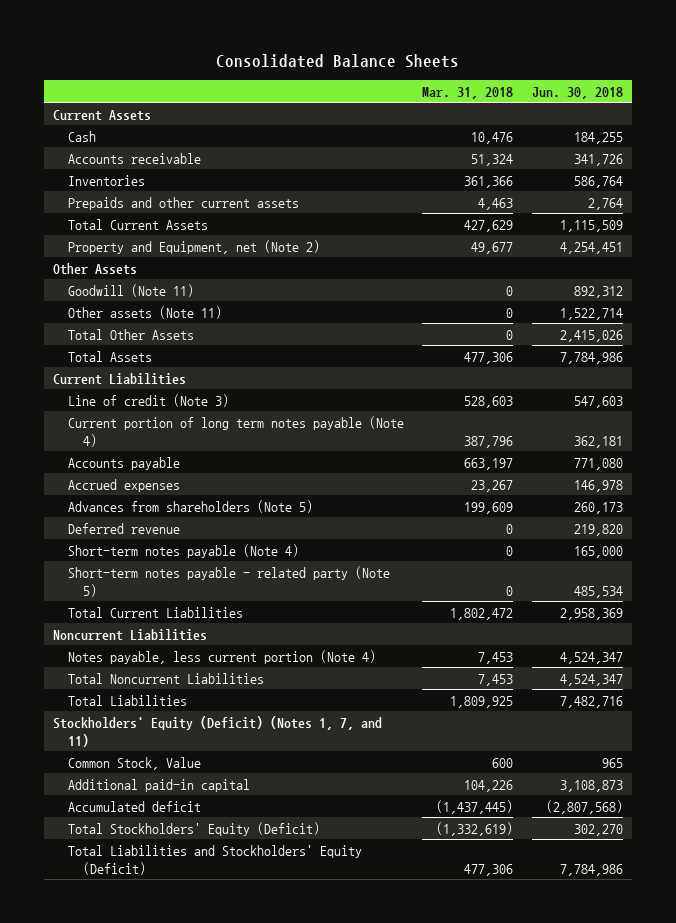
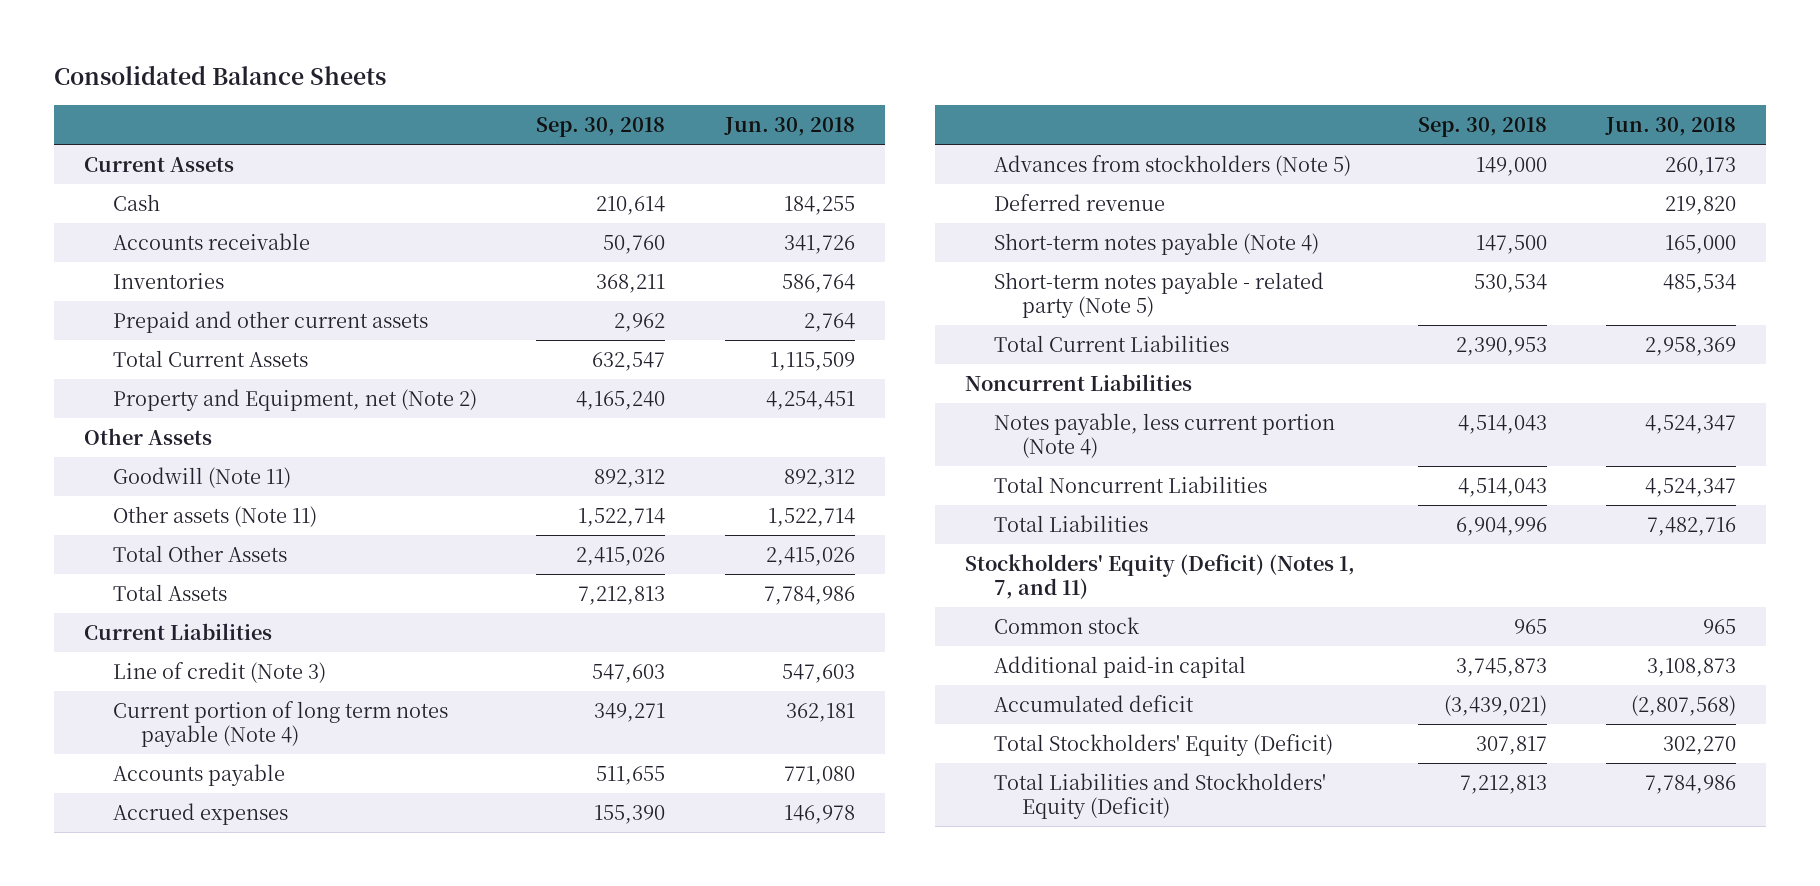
[422,86,514,99] Mar. 31, 2018 -> none
none -> [536,117,666,138] Sep. 30, 2018
[67,196,299,210] Prepaids and other current assets -> [112,310,428,333] Prepaid and other current assets
[67,499,313,513] Advances from shareholders (Note 5) -> [993,154,1351,176] Advances from stockholders (Note 5)
[67,756,201,770] Common Stock, Value -> [993,616,1140,634] Common stock

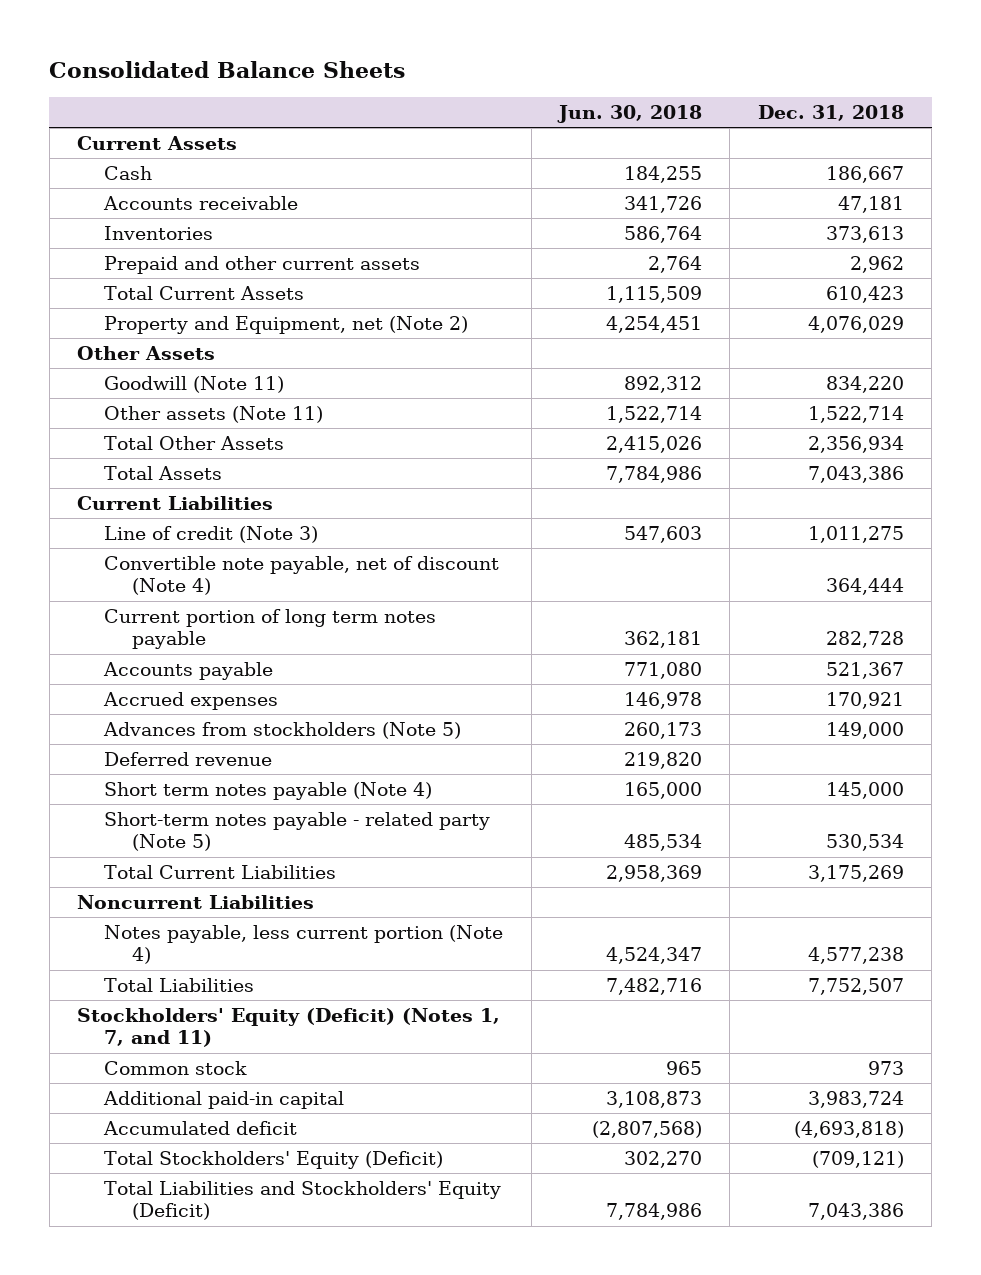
[536,117,666,138] Sep. 30, 2018 -> none
none -> [757,105,904,122] Dec. 31, 2018
none -> [104,555,500,596] Convertible note payable, net of discount (Note 4)
[112,700,448,748] Current portion of long term notes payable (Note 4) -> [104,608,437,650] Current portion of long term notes payable
[993,232,1319,255] Short-term notes payable (Note 4) -> [104,781,433,800] Short term notes payable (Note 4)
[993,475,1267,493] Total Noncurrent Liabilities -> none

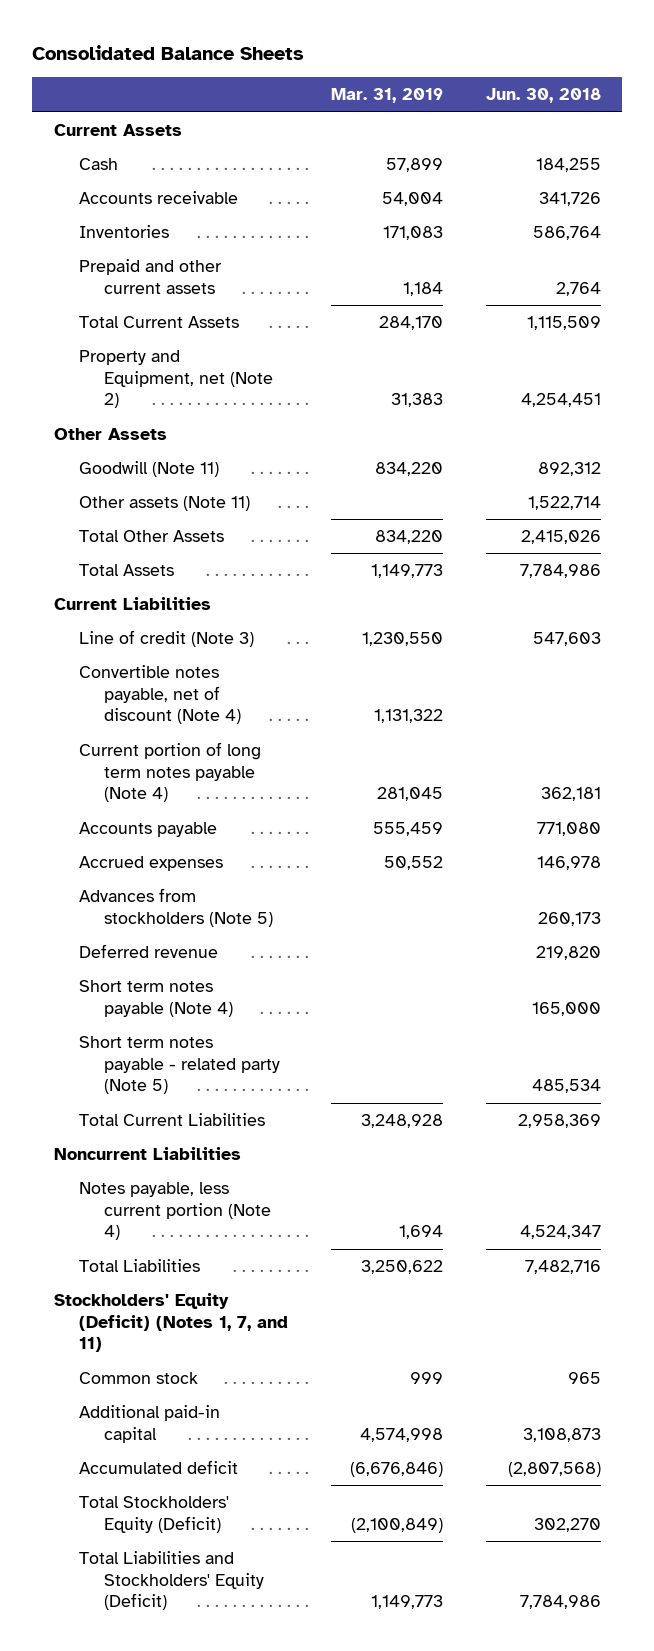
[757,105,904,122] Dec. 31, 2018 -> none
none -> [330,88,443,104] Mar. 31, 2019
[104,555,500,596] Convertible note payable, net of discount (Note 4) -> [78,665,242,725] Convertible notes payable, net of discount (Note 4)
[104,608,437,650] Current portion of long term notes payable -> [78,742,261,803] Current portion of long term notes payable (Note 4)
[104,811,491,852] Short-term notes payable - related party (Note 5) -> [78,1036,281,1095] Short term notes payable - related party (Note 5)

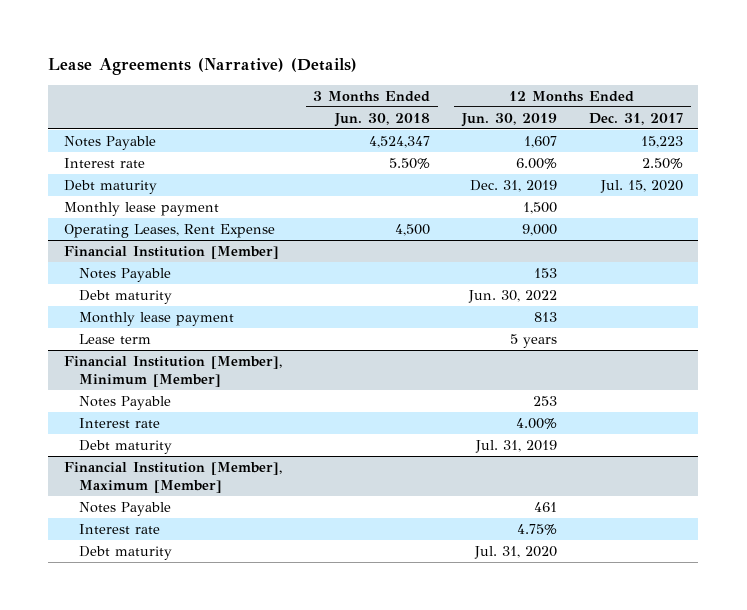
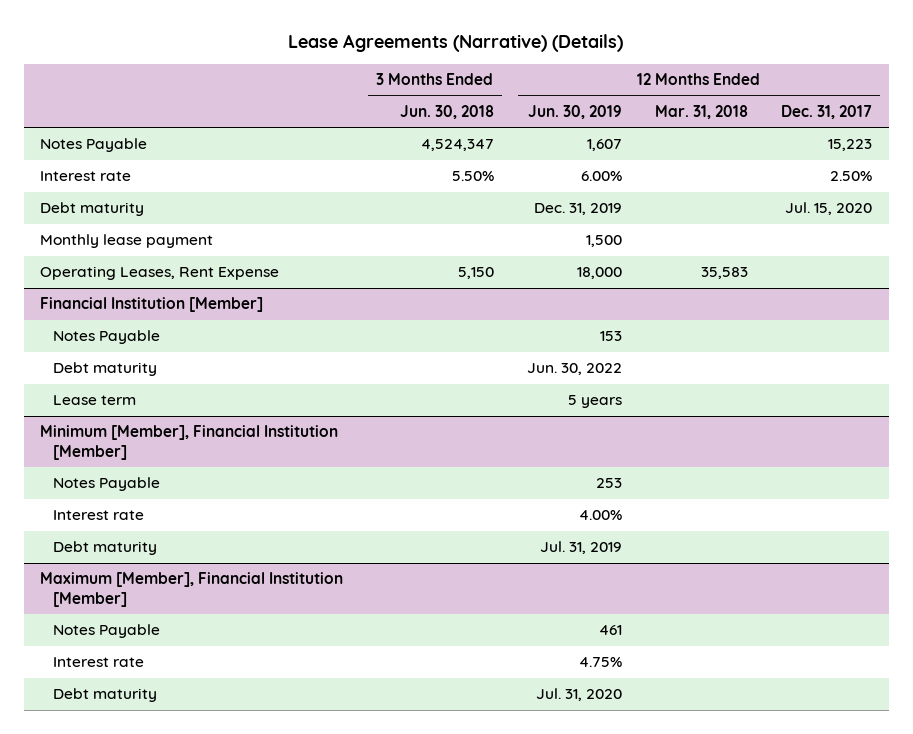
none -> [654,104,748,119] Mar. 31, 2018
[395,223,431,236] 4,500 -> [457,267,494,280] 5,150
[522,223,558,236] 9,000 -> [576,267,622,280] 18,000
[78,311,234,326] Monthly lease payment -> none
[63,355,282,388] Financial Institution [Member], Minimum [Member] -> [40,425,339,461] Minimum [Member], Financial Institution [Member]
[63,461,282,494] Financial Institution [Member], Maximum [Member] -> [40,572,344,608] Maximum [Member], Financial Institution [Member]

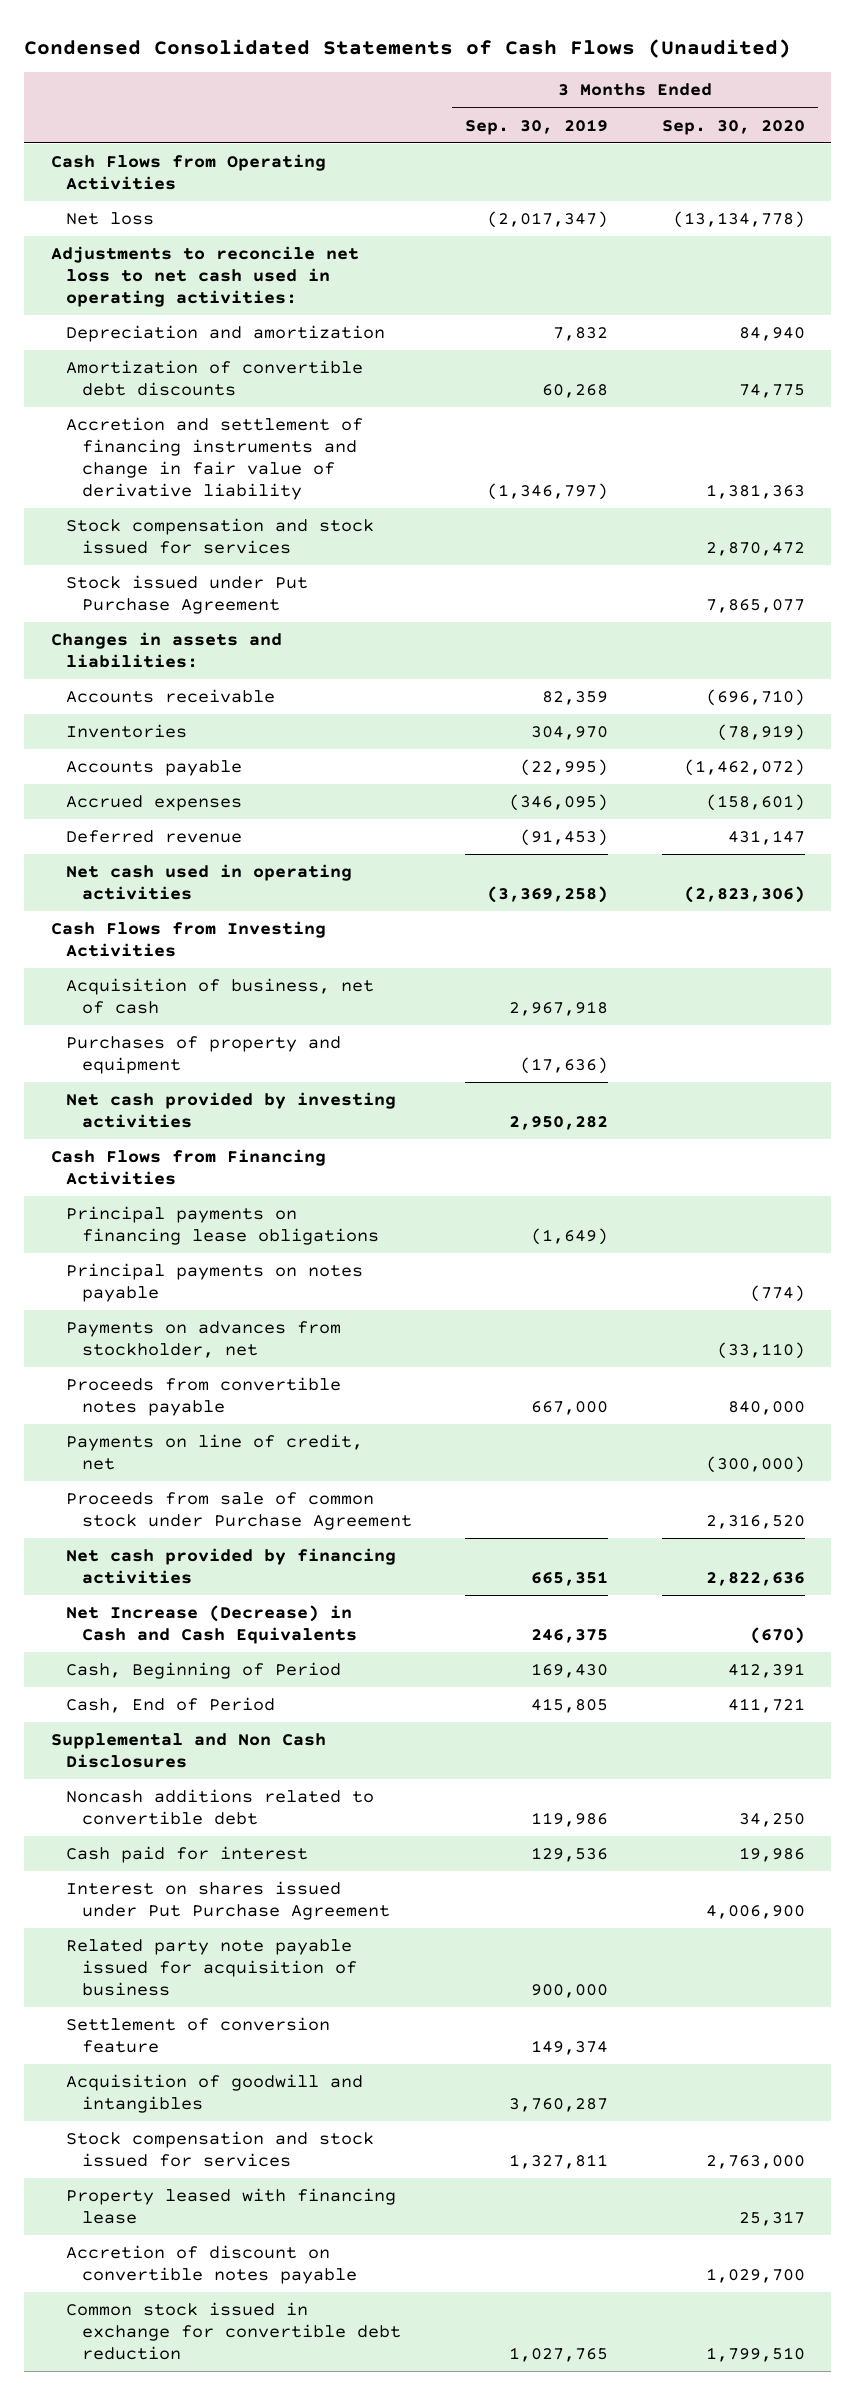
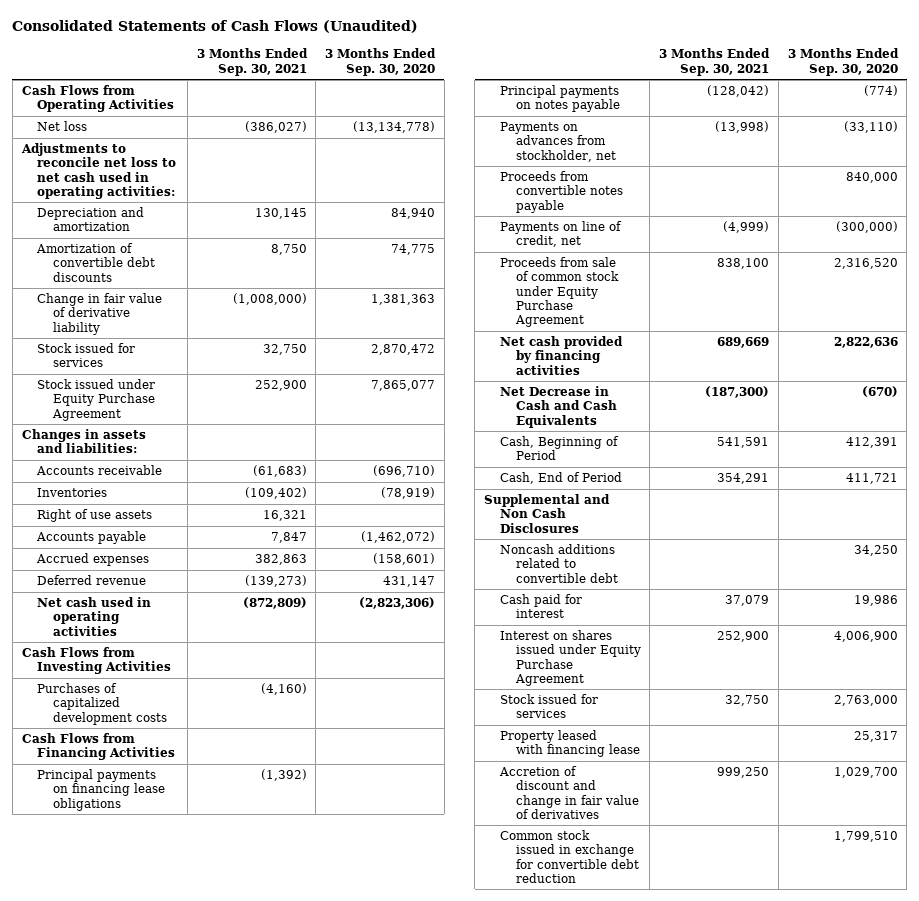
[24,38,792,58] Condensed Consolidated Statements of Cash Flows (Unaudited) -> [12,20,419,34] Consolidated Statements of Cash Flows (Unaudited)
[465,118,609,135] Sep. 30, 2019 -> none
none -> [196,48,308,76] 3 Months Ended Sep. 30, 2021
[66,417,364,500] Accretion and settlement of financing instruments and change in fair value of derivative liability -> [37,293,163,335] Change in fair value of derivative liability
[66,518,375,554] Stock compensation and stock issued for services -> [37,343,136,368] Stock issued for services
[66,575,309,614] Stock issued under Put Purchase Agreement -> [37,379,156,421] Stock issued under Equity Purchase Agreement
none -> [37,509,153,523] Right of use assets
[66,978,375,1014] Acquisition of business, net of cash -> none
[66,1036,342,1074] Purchases of property and equipment -> none
[66,1092,397,1128] Net cash provided by investing activities -> none
none -> [37,683,168,725] Purchases of capitalized development costs
[66,1492,412,1530] Proceeds from sale of common stock under Purchase Agreement -> [499,257,619,328] Proceeds from sale of common stock under Equity Purchase Agreement
[66,1605,357,1644] Net Increase (Decrease) in Cash and Cash Equivalents -> [499,386,617,428] Net Decrease in Cash and Cash Equivalents
[66,1939,357,1996] Related party note payable issued for acquisition of business -> none
[66,2017,331,2053] Settlement of conversion feature -> none
[66,2074,364,2113] Acquisition of goodwill and intangibles -> none
[66,1881,390,1920] Interest on shares issued under Put Purchase Agreement -> [499,630,641,686] Interest on shares issued under Equity Purchase Agreement
[66,2131,375,2167] Stock compensation and stock issued for services -> [499,694,598,719] Stock issued for services
[66,2245,357,2284] Accretion of discount on convertible notes payable -> [498,766,639,819] Accretion of discount and change in fair value of derivatives

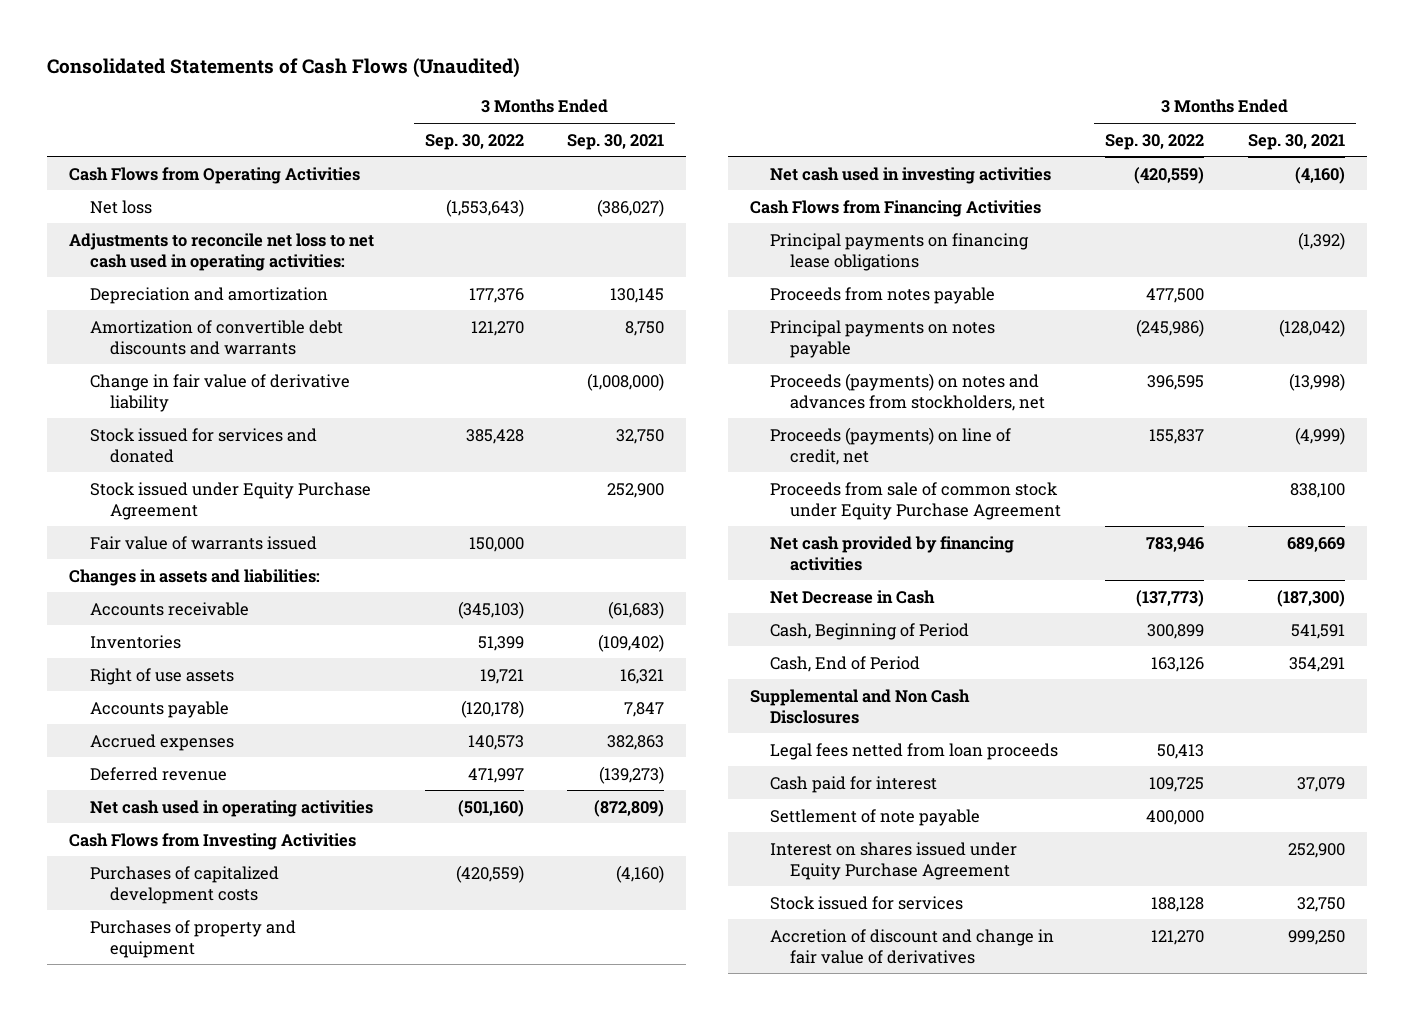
[325,48,437,76] 3 Months Ended Sep. 30, 2020 -> none
none -> [424,133,524,150] Sep. 30, 2022
[36,243,156,282] Amortization of convertible debt discounts -> [89,319,343,355] Amortization of convertible debt discounts and warrants
[37,343,136,368] Stock issued for services -> [89,427,317,463] Stock issued for services and donated
none -> [89,535,317,550] Fair value of warrants issued
none -> [89,919,296,958] Purchases of property and equipment
none -> [769,166,1051,184] Net cash used in investing activities
none -> [769,286,995,304] Proceeds from notes payable
[499,171,623,213] Proceeds from convertible notes payable -> none
[499,122,616,162] Payments on advances from stockholder, net -> [769,372,1046,411] Proceeds (payments) on notes and advances from stockholders, net
[499,221,622,248] Payments on line of credit, net -> [769,426,1011,465] Proceeds (payments) on line of credit, net
[499,386,617,428] Net Decrease in Cash and Cash Equivalents -> [769,589,935,604] Net Decrease in Cash
[499,544,618,583] Noncash additions related to convertible debt -> none
none -> [769,742,1058,760] Legal fees netted from loan proceeds
none -> [769,808,980,826] Settlement of note payable
[499,730,640,758] Property leased with financing lease -> none
[499,830,639,883] Common stock issued in exchange for convertible debt reduction -> none

